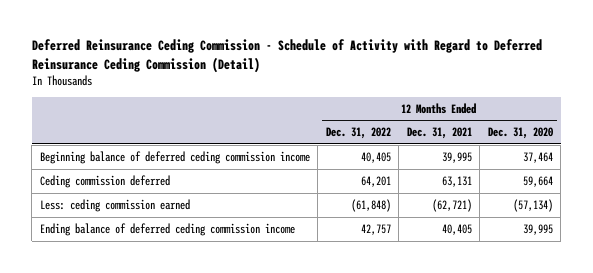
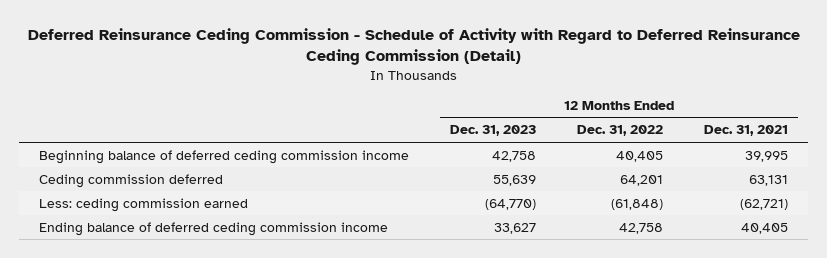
[487,127,553,140] Dec. 31, 2020 -> none
none -> [450,125,537,137] Dec. 31, 2023
[360,223,391,235] 42,757 -> [618,222,663,234] 42,758

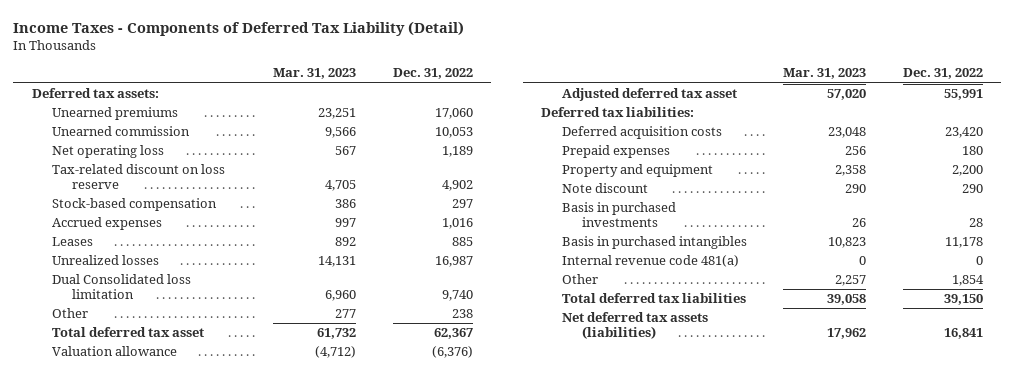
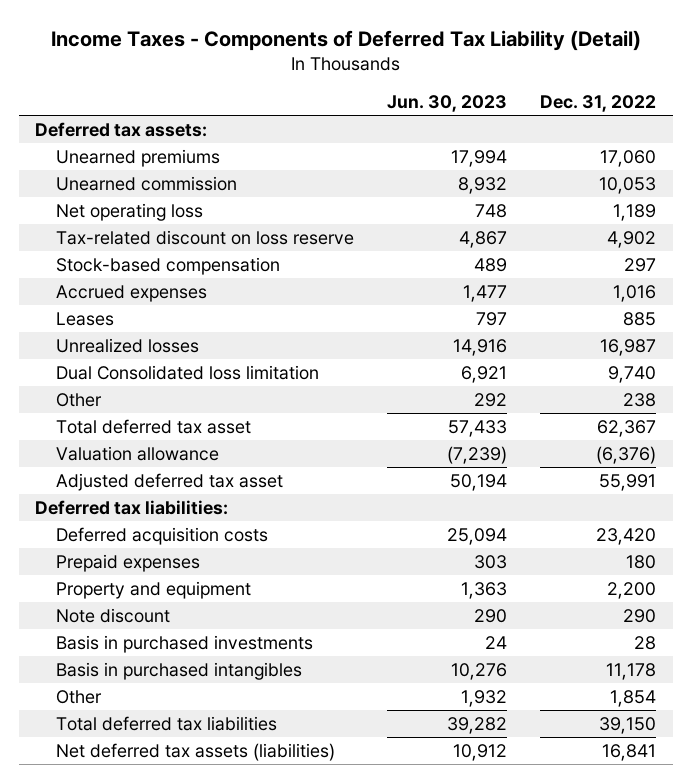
[273,68,357,80] Mar. 31, 2023 -> none
none -> [386,94,507,112] Jun. 30, 2023
[561,255,739,268] Internal revenue code 481(a) -> none

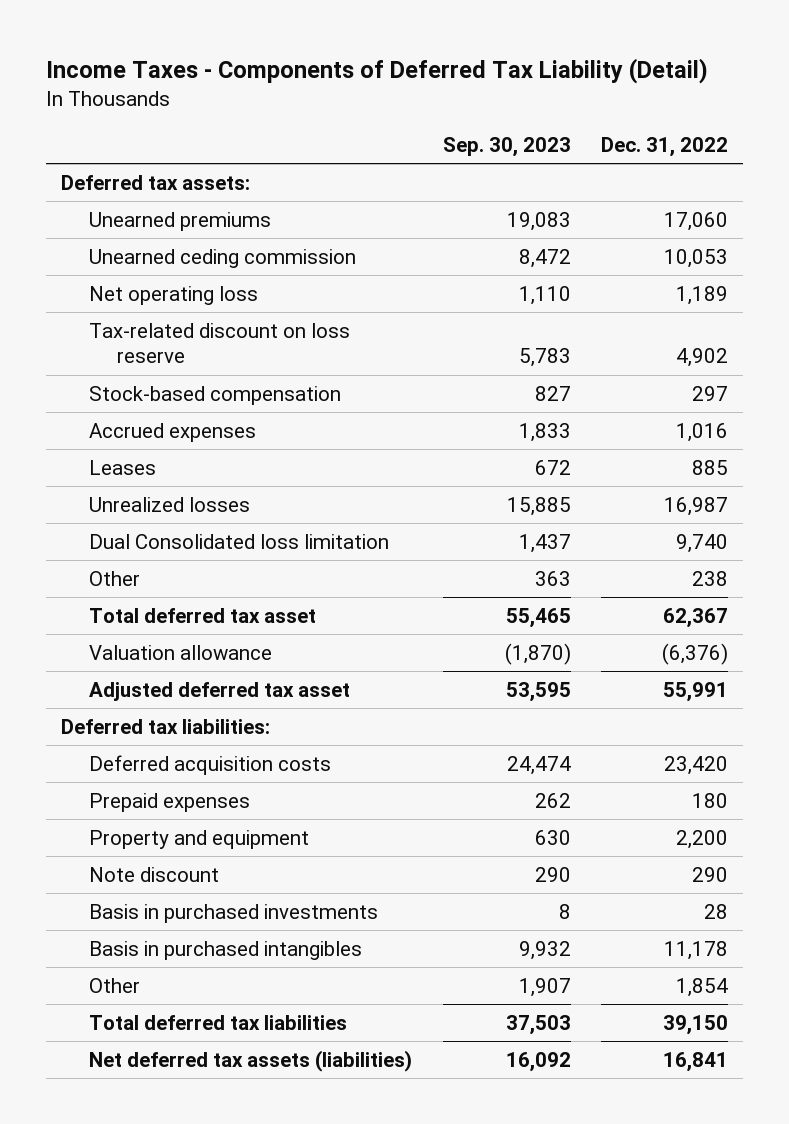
[386,94,507,112] Jun. 30, 2023 -> none
none -> [442,137,571,158] Sep. 30, 2023
[55,175,237,191] Unearned commission -> [89,248,357,268] Unearned ceding commission

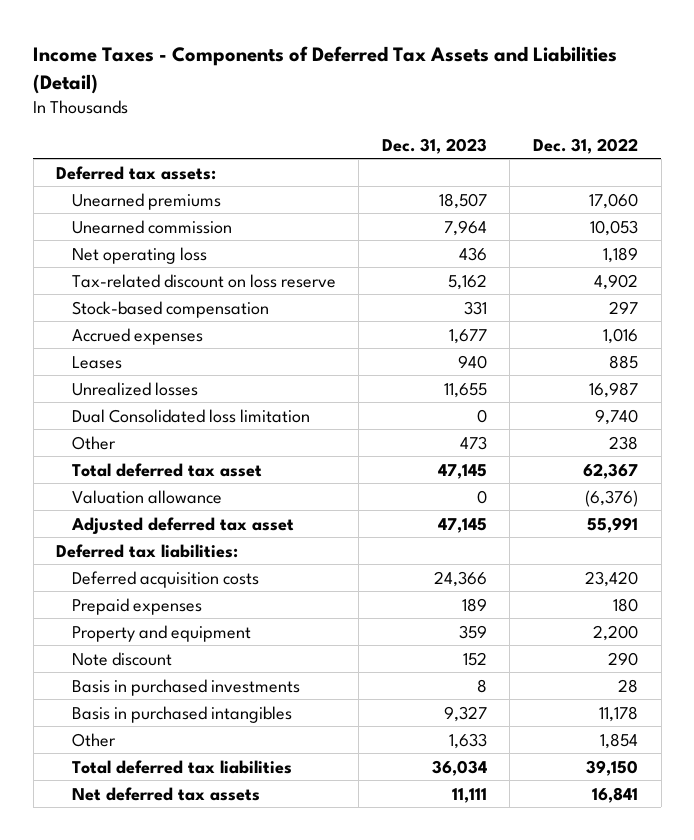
[45,57,708,84] Income Taxes - Components of Deferred Tax Liability (Detail) -> [33,46,618,94] Income Taxes - Components of Deferred Tax Assets and Liabilities (Detail)
[442,137,571,158] Sep. 30, 2023 -> none
none -> [381,137,487,154] Dec. 31, 2023
[89,248,357,268] Unearned ceding commission -> [71,219,232,234] Unearned commission
[89,1049,413,1072] Net deferred tax assets (liabilities) -> [71,786,260,801] Net deferred tax assets

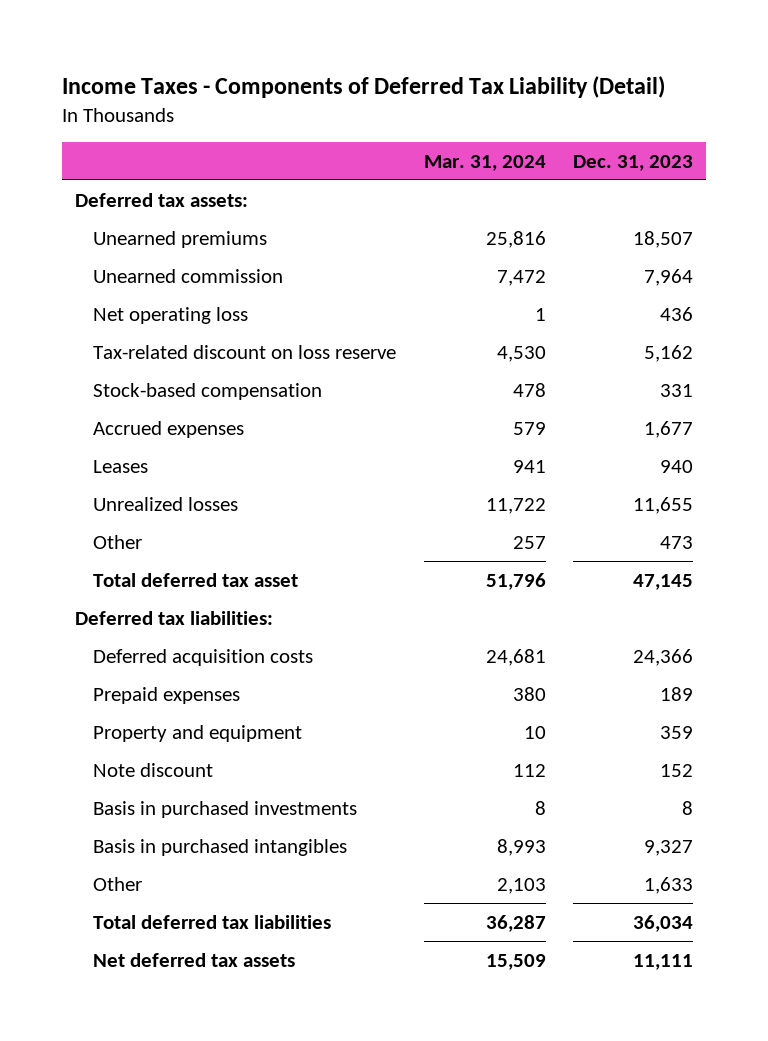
[33,46,618,94] Income Taxes - Components of Deferred Tax Assets and Liabilities (Detail) -> [61,75,665,98] Income Taxes - Components of Deferred Tax Liability (Detail)
[533,137,639,154] Dec. 31, 2022 -> none
none -> [423,154,546,171] Mar. 31, 2024
[71,408,310,423] Dual Consolidated loss limitation -> none
[71,489,222,504] Valuation allowance -> none
[70,516,294,534] Adjusted deferred tax asset -> none

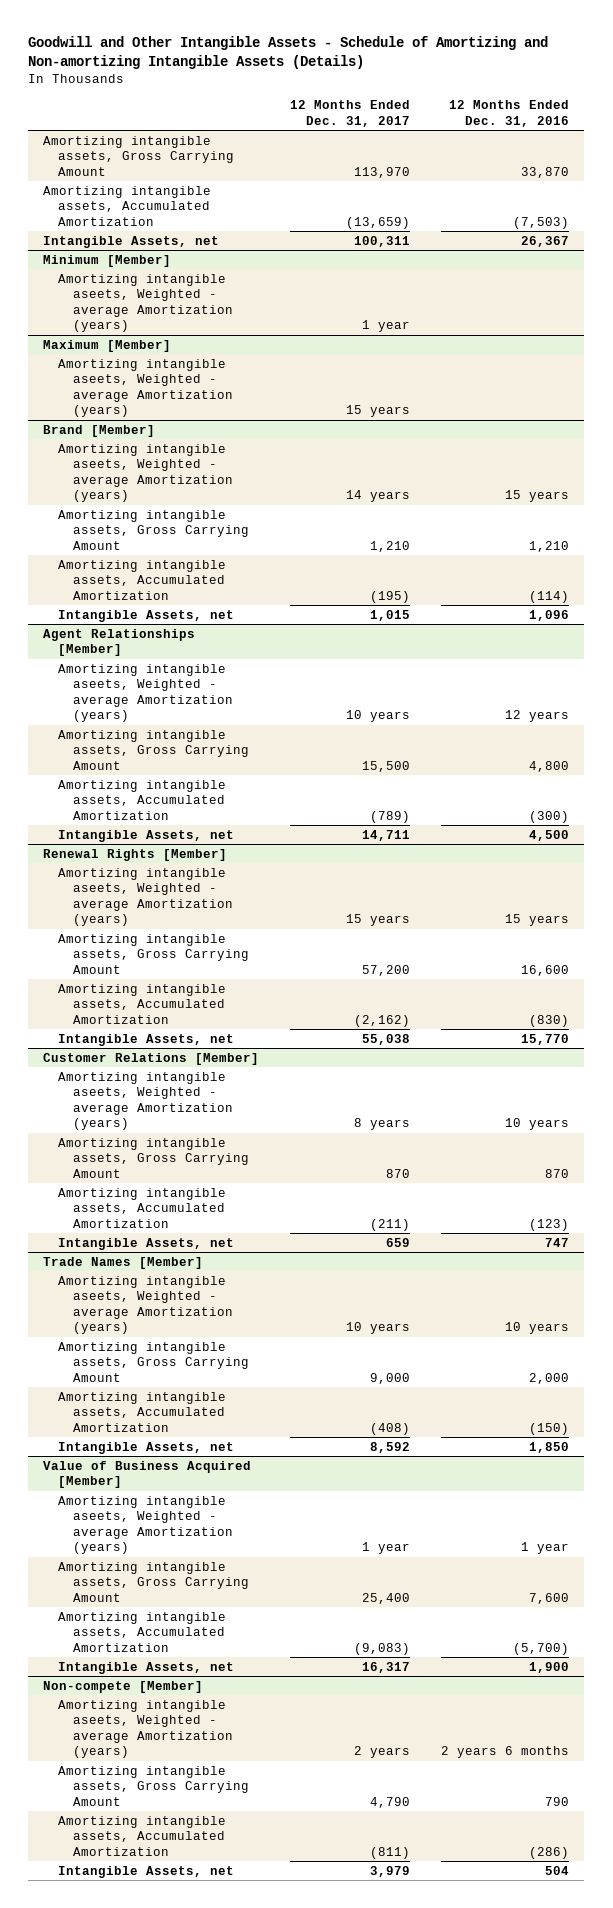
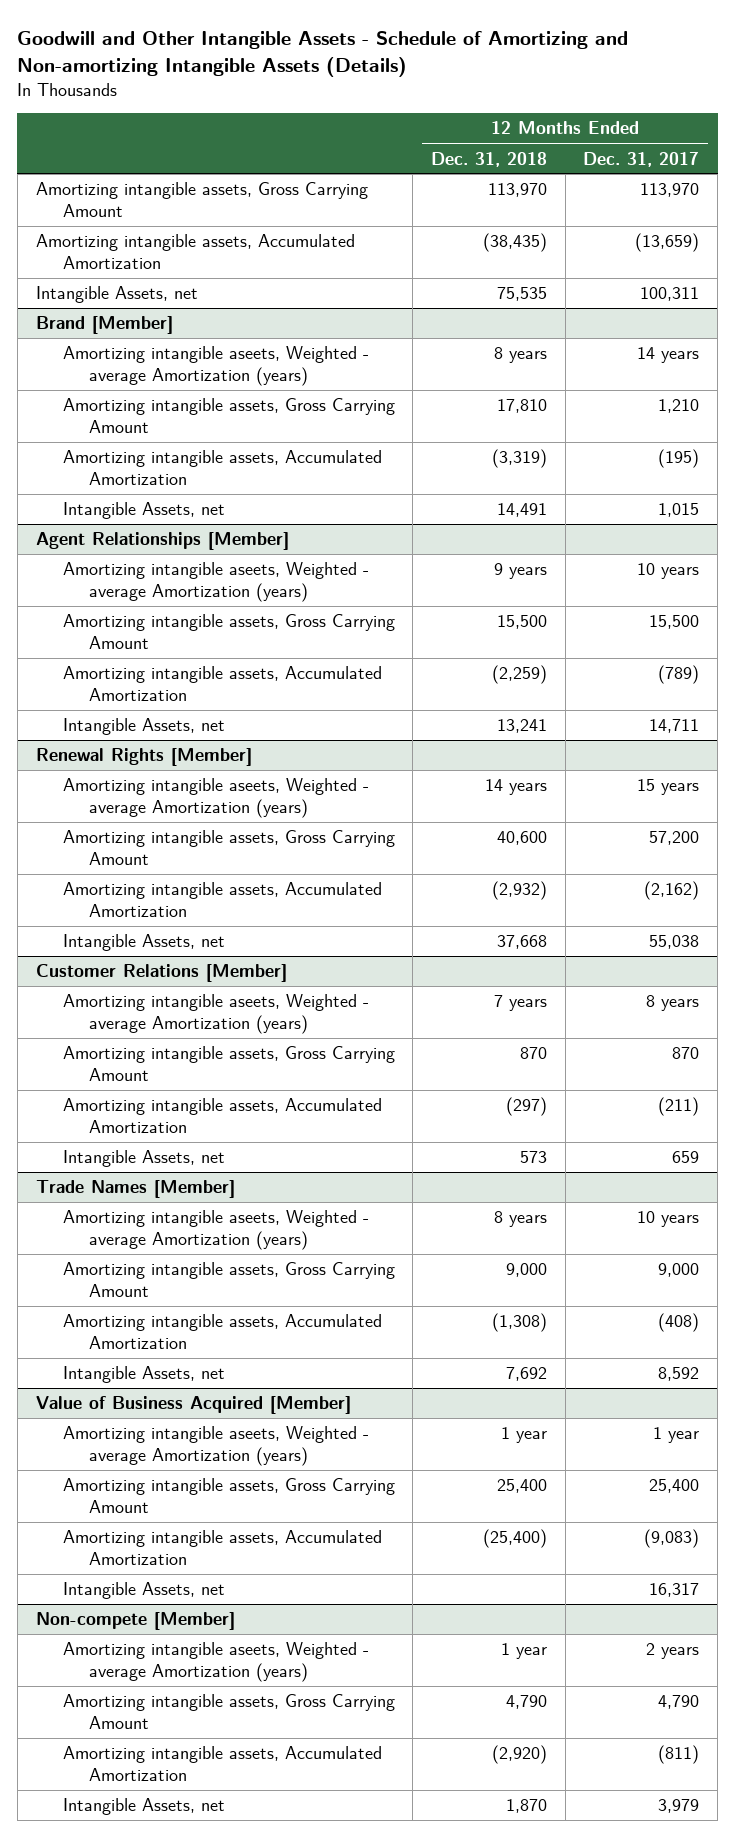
[449,100,570,127] 12 Months Ended Dec. 31, 2016 -> none
none -> [430,151,547,167] Dec. 31, 2018
[43,254,172,267] Minimum [Member] -> none
[58,273,234,333] Amortizing intangible aseets, Weighted - average Amortization (years) -> none
[43,339,172,352] Maximum [Member] -> none
[58,358,234,418] Amortizing intangible aseets, Weighted - average Amortization (years) -> none

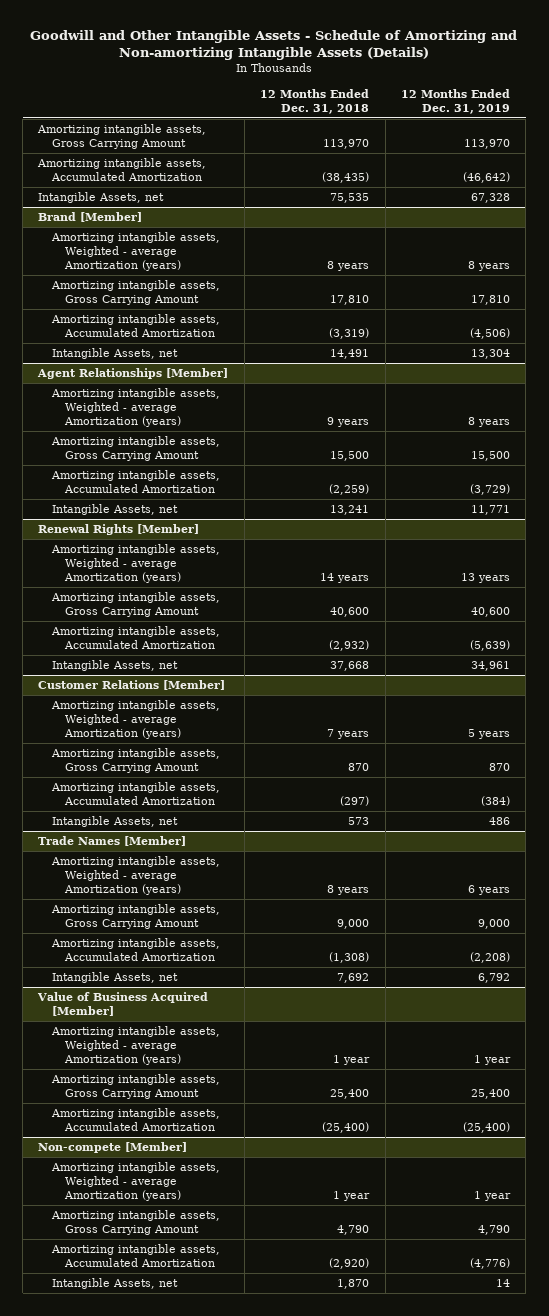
[583,151,700,167] Dec. 31, 2017 -> none
none -> [401,88,511,114] 12 Months Ended Dec. 31, 2019
[62,346,369,387] Amortizing intangible aseets, Weighted - average Amortization (years) -> [50,232,220,272] Amortizing intangible assets, Weighted - average Amortization (years)
[62,562,369,603] Amortizing intangible aseets, Weighted - average Amortization (years) -> [50,388,220,428] Amortizing intangible assets, Weighted - average Amortization (years)
[62,778,369,819] Amortizing intangible aseets, Weighted - average Amortization (years) -> [50,544,220,584] Amortizing intangible assets, Weighted - average Amortization (years)
[62,994,369,1035] Amortizing intangible aseets, Weighted - average Amortization (years) -> [50,700,220,740] Amortizing intangible assets, Weighted - average Amortization (years)
[62,1210,369,1251] Amortizing intangible aseets, Weighted - average Amortization (years) -> [50,856,220,896] Amortizing intangible assets, Weighted - average Amortization (years)
[62,1426,369,1467] Amortizing intangible aseets, Weighted - average Amortization (years) -> [50,1026,220,1066] Amortizing intangible assets, Weighted - average Amortization (years)
[62,1582,225,1600] Intangible Assets, net -> none
[62,1642,369,1683] Amortizing intangible aseets, Weighted - average Amortization (years) -> [50,1162,220,1202] Amortizing intangible assets, Weighted - average Amortization (years)

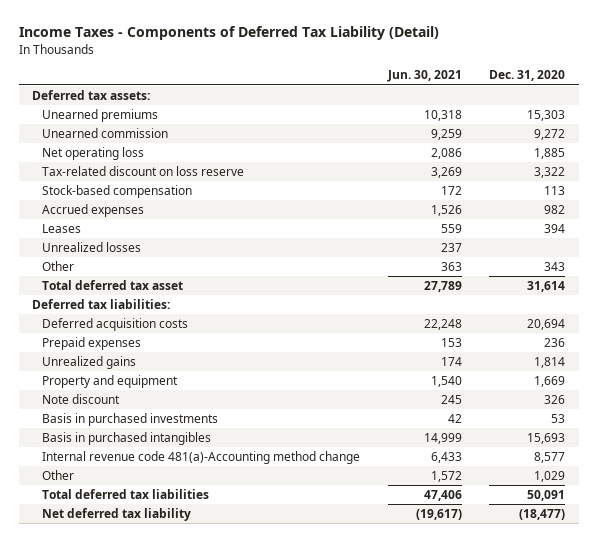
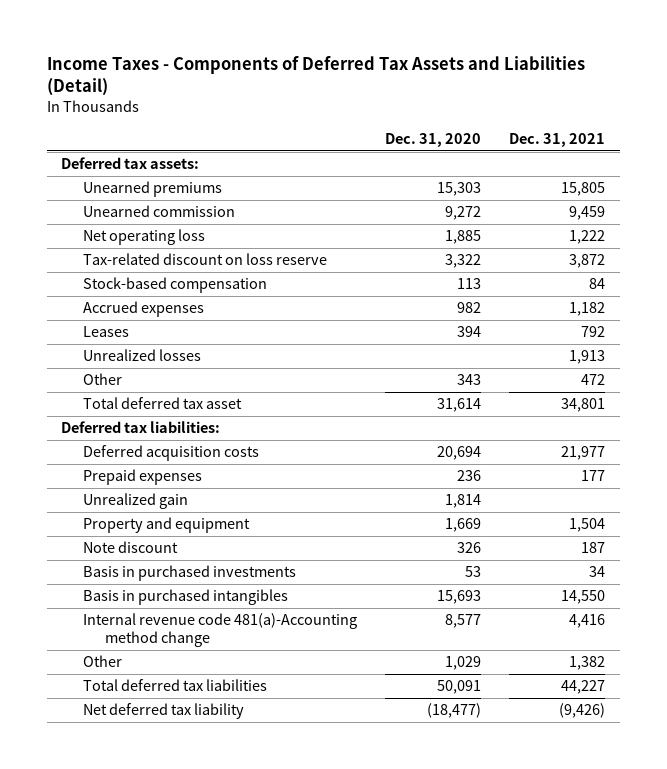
[18,26,439,41] Income Taxes - Components of Deferred Tax Liability (Detail) -> [47,55,586,97] Income Taxes - Components of Deferred Tax Assets and Liabilities (Detail)
[386,70,462,83] Jun. 30, 2021 -> none
none -> [509,132,606,147] Dec. 31, 2021
[42,355,137,369] Unrealized gains -> [83,493,189,510] Unrealized gain

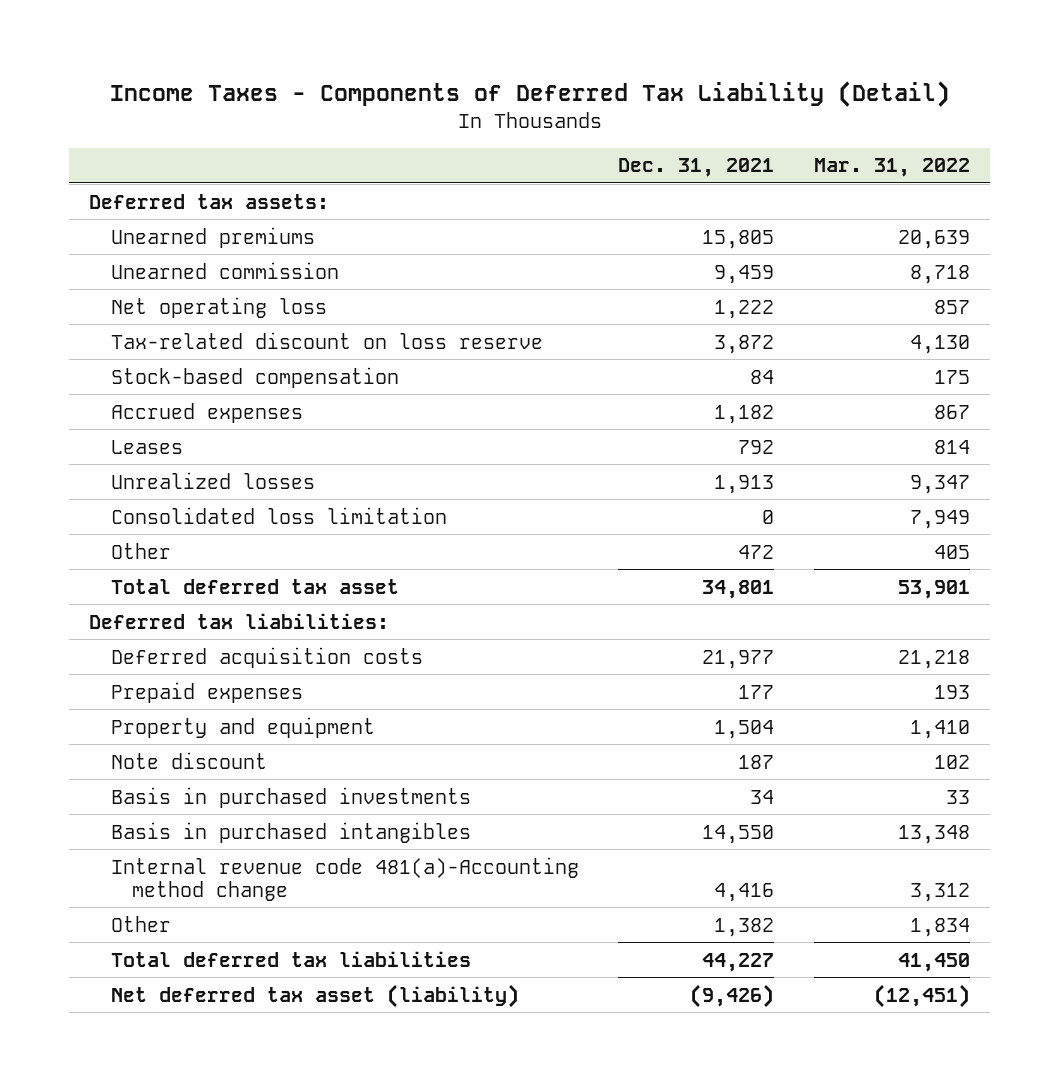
[47,55,586,97] Income Taxes - Components of Deferred Tax Assets and Liabilities (Detail) -> [109,80,950,107] Income Taxes - Components of Deferred Tax Liability (Detail)
[385,132,482,147] Dec. 31, 2020 -> none
none -> [813,158,970,178] Mar. 31, 2022
none -> [110,506,447,524] Consolidated loss limitation
[83,493,189,510] Unrealized gain -> none
[83,703,245,720] Net deferred tax liability -> [110,983,519,1008] Net deferred tax asset (liability)

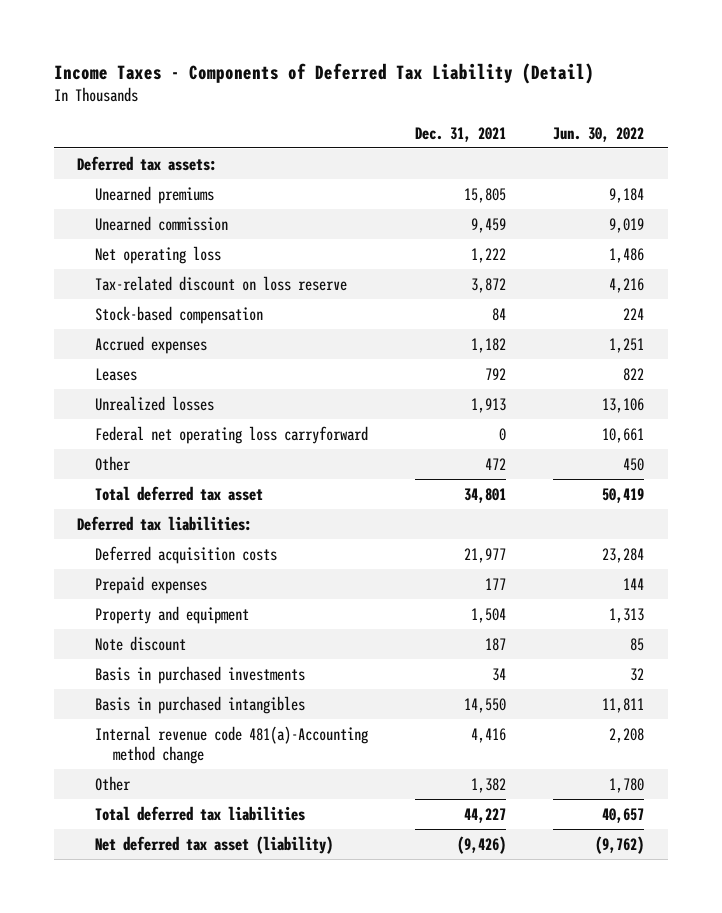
[813,158,970,178] Mar. 31, 2022 -> none
none -> [553,126,645,142] Jun. 30, 2022
[110,506,447,524] Consolidated loss limitation -> none
none -> [95,425,369,444] Federal net operating loss carryforward

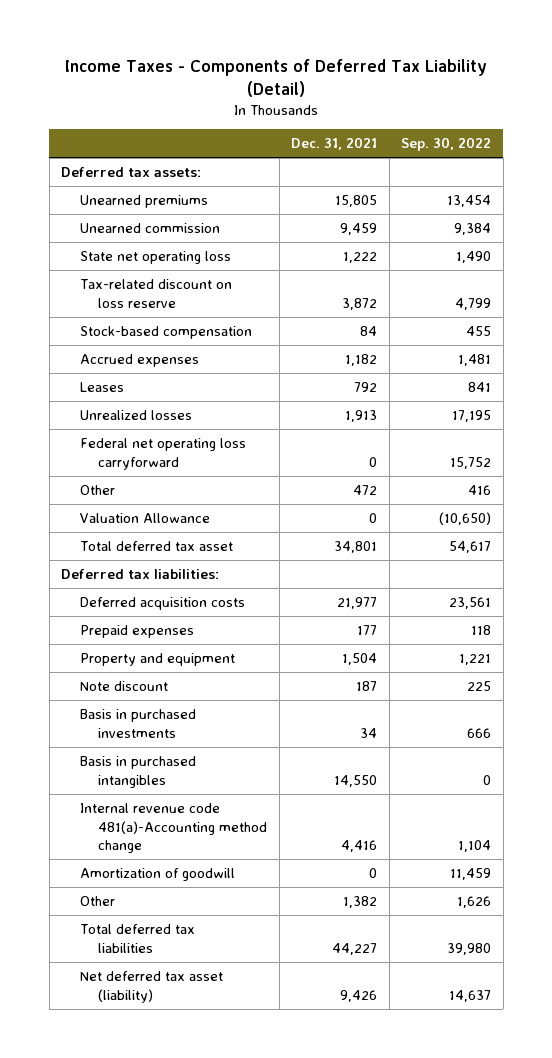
[553,126,645,142] Jun. 30, 2022 -> none
none -> [401,137,492,152] Sep. 30, 2022
[95,245,222,264] Net operating loss -> [79,251,231,265] State net operating loss
none -> [79,513,210,524] Valuation Allowance
none -> [79,868,235,882] Amortization of goodwill
[457,835,507,854] (9,426) -> [340,989,378,1002] 9,426

